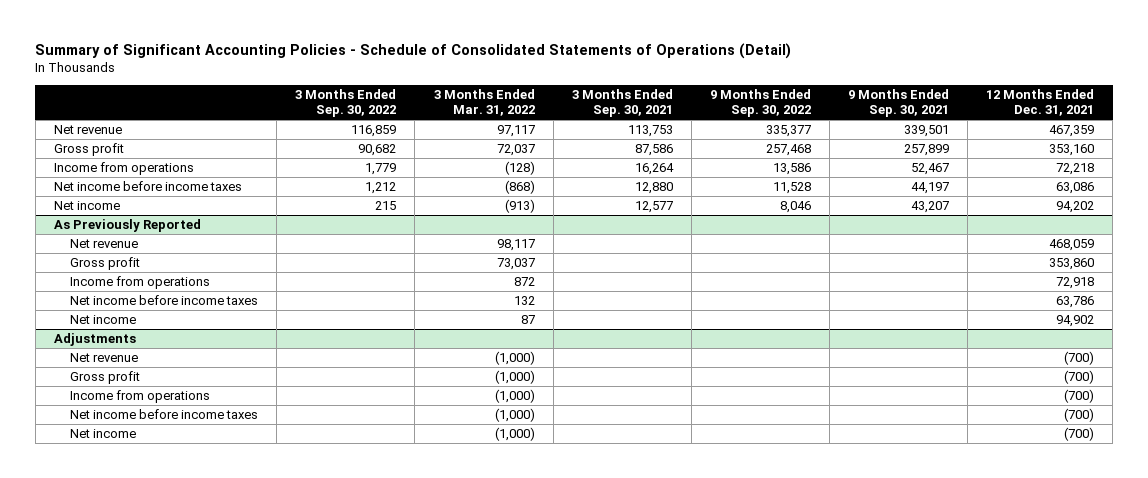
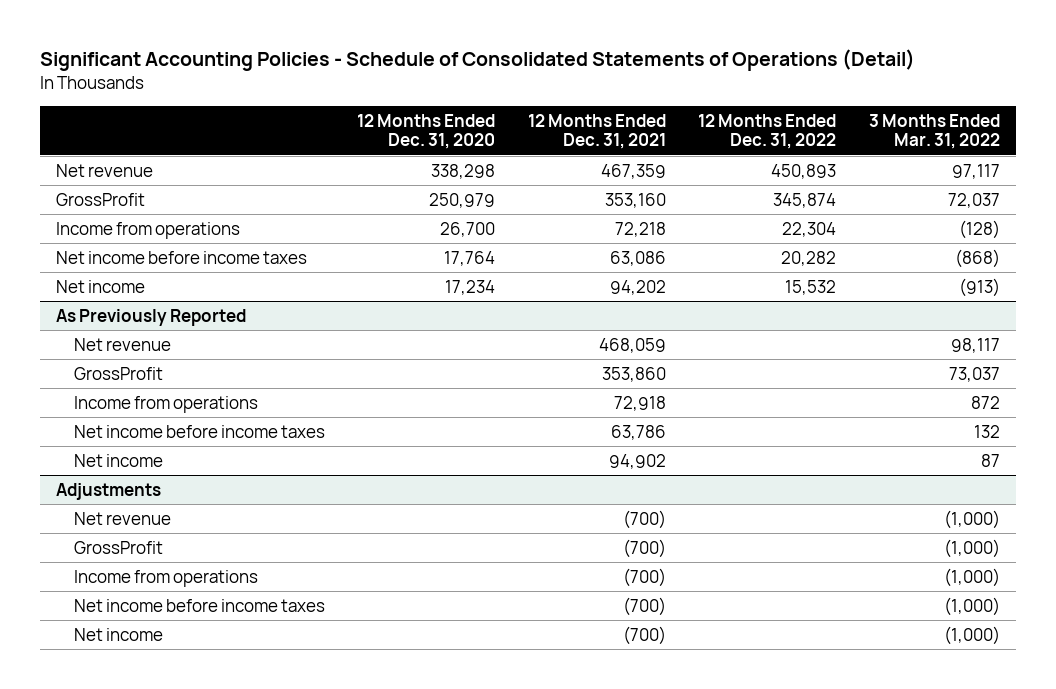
[35,43,792,60] Summary of Significant Accounting Policies - Schedule of Consolidated Statements of Operations (Detail) -> [39,49,915,72] Significant Accounting Policies - Schedule of Consolidated Statements of Operations (Detail)
[295,89,397,118] 3 Months Ended Sep. 30, 2022 -> none
[571,89,673,118] 3 Months Ended Sep. 30, 2021 -> none
[709,89,811,118] 9 Months Ended Sep. 30, 2022 -> none
[848,89,950,118] 9 Months Ended Sep. 30, 2021 -> none
none -> [357,113,496,150] 12 Months Ended Dec. 31, 2020
none -> [698,113,837,150] 12 Months Ended Dec. 31, 2022
[53,143,124,157] Gross profit -> [56,192,146,206] GrossProfit
[70,257,141,271] Gross profit -> [74,366,164,380] GrossProfit
[70,371,141,385] Gross profit -> [74,540,164,554] GrossProfit

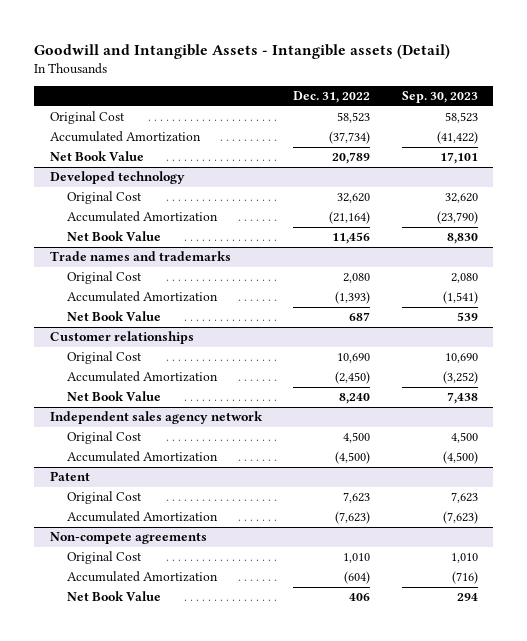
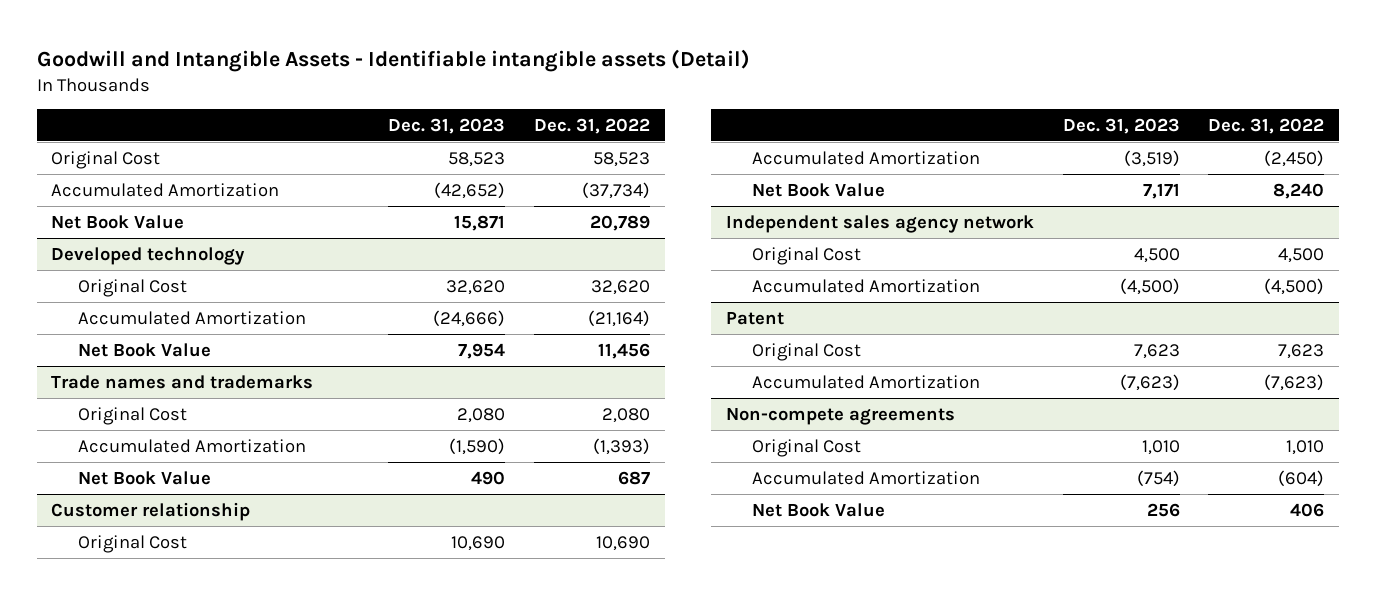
[33,43,450,59] Goodwill and Intangible Assets - Intangible assets (Detail) -> [36,48,750,72] Goodwill and Intangible Assets - Identifiable intangible assets (Detail)
[401,91,478,104] Sep. 30, 2023 -> none
none -> [388,118,506,135] Dec. 31, 2023
[49,331,194,345] Customer relationships -> [51,501,251,521] Customer relationship

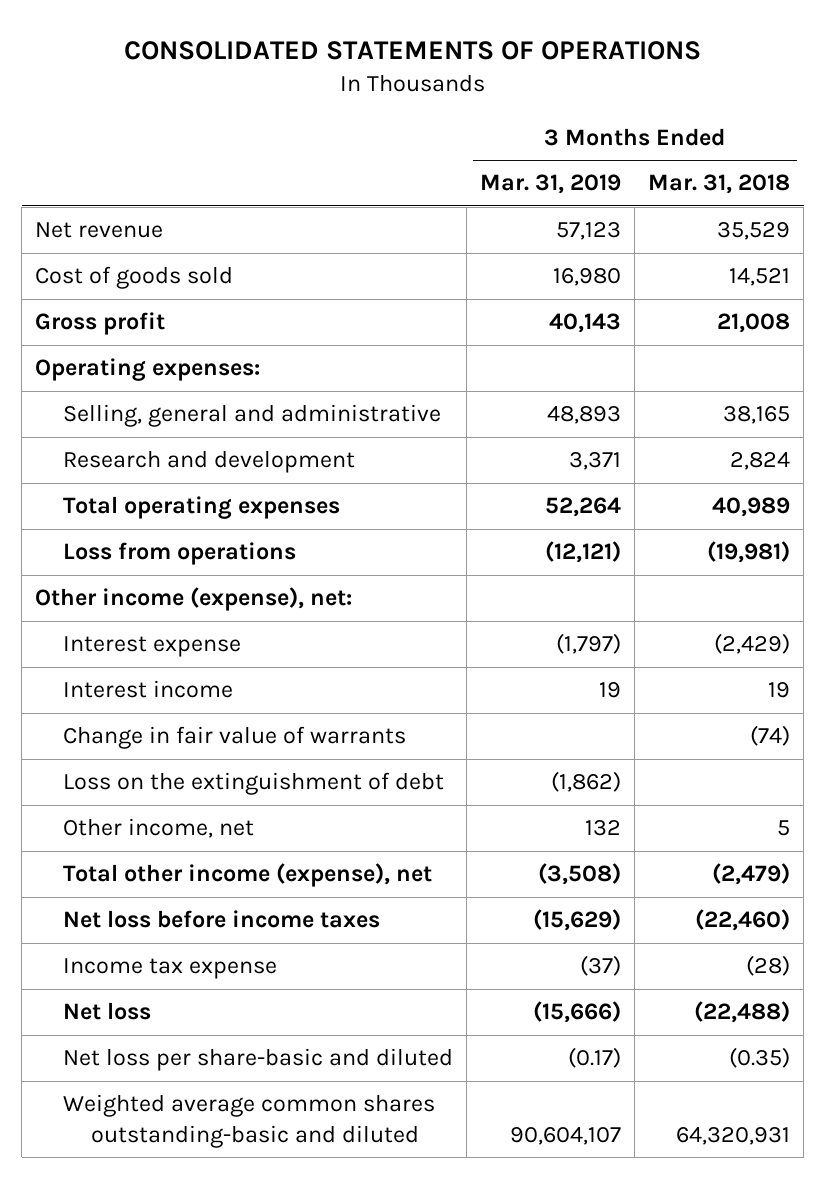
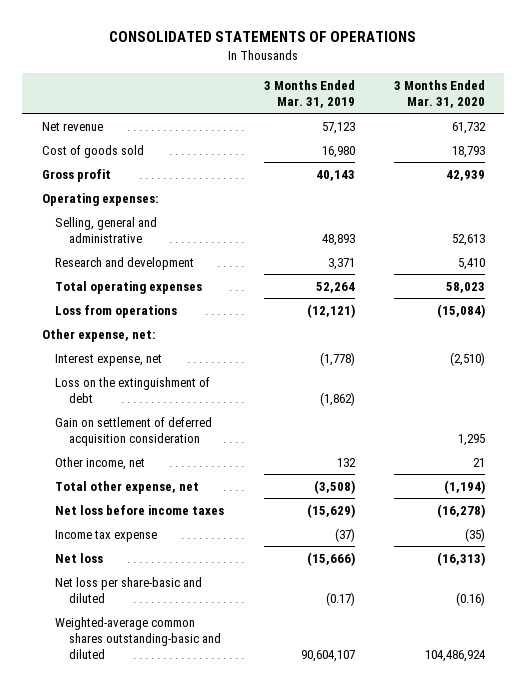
[648,174,791,195] Mar. 31, 2018 -> none
none -> [393,79,485,108] 3 Months Ended Mar. 31, 2020
[63,680,234,699] Interest income -> none
[63,726,407,750] Change in fair value of warrants -> none
[35,587,353,612] Other income (expense), net: -> [41,328,155,342] Other expense, net:
[63,636,242,658] Interest expense -> [55,353,163,366] Interest expense, net
[556,633,622,655] (1,797) -> [319,351,355,366] (1,778)
none -> [55,416,213,446] Gain on settlement of deferred acquisition consideration
[63,863,433,888] Total other income (expense), net -> [55,480,200,494] Total other expense, net
[63,1094,436,1148] Weighted average common shares outstanding-basic and diluted -> [55,616,222,659] Weighted-average common shares outstanding-basic and diluted

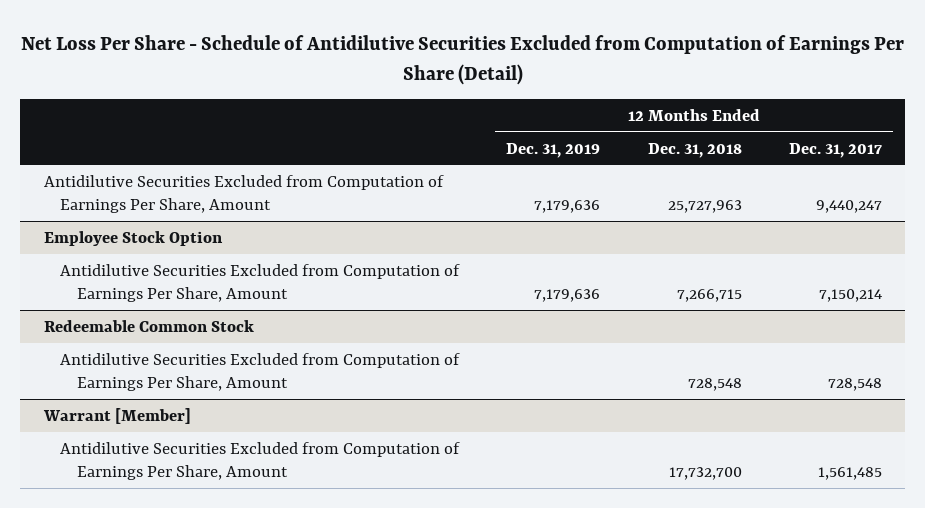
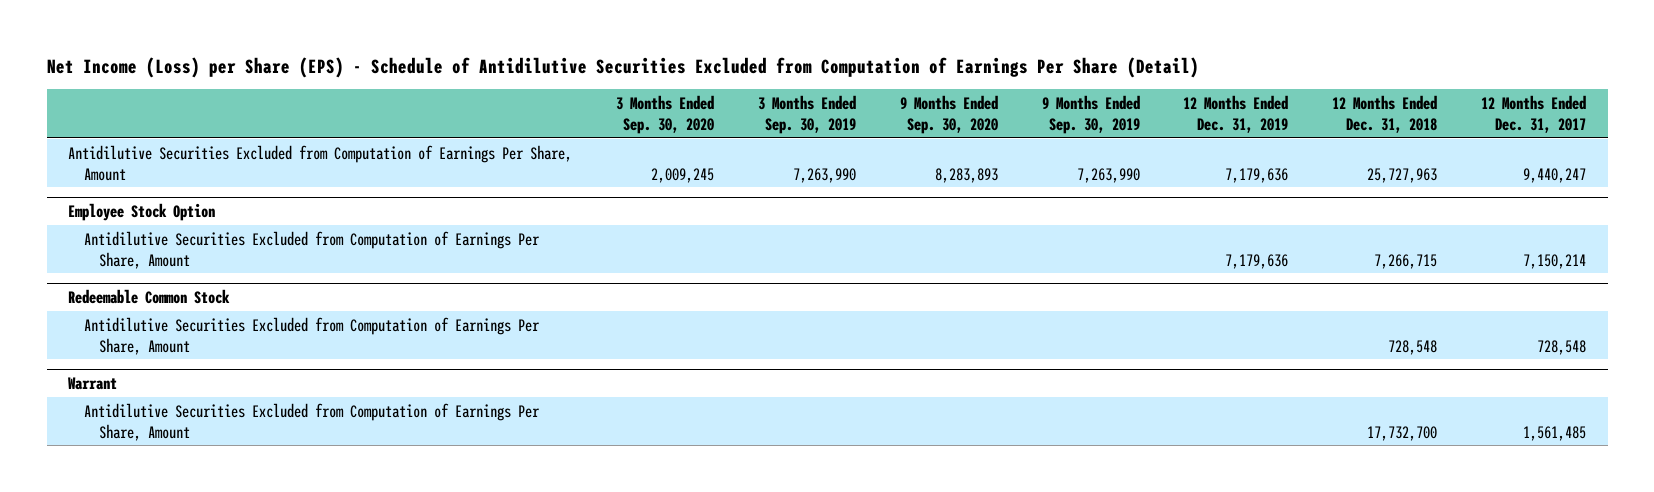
[20,34,904,85] Net Loss Per Share - Schedule of Antidilutive Securities Excluded from Computation of Earnings Per Share (Detail) -> [46,56,1199,78] Net Income (Loss) per Share (EPS) - Schedule of Antidilutive Securities Excluded from Computation of Earnings Per Share (Detail)
none -> [616,94,715,134] 3 Months Ended Sep. 30, 2020
none -> [758,94,857,134] 3 Months Ended Sep. 30, 2019
none -> [899,94,998,134] 9 Months Ended Sep. 30, 2020
none -> [1041,94,1140,134] 9 Months Ended Sep. 30, 2019
[42,407,191,424] Warrant [Member] -> [68,377,118,391] Warrant

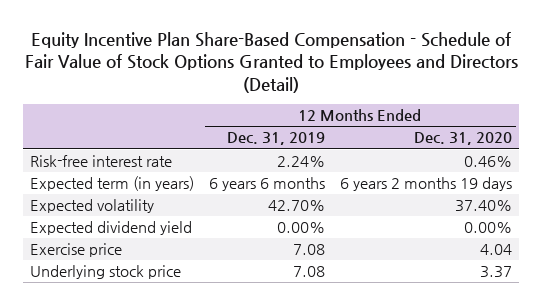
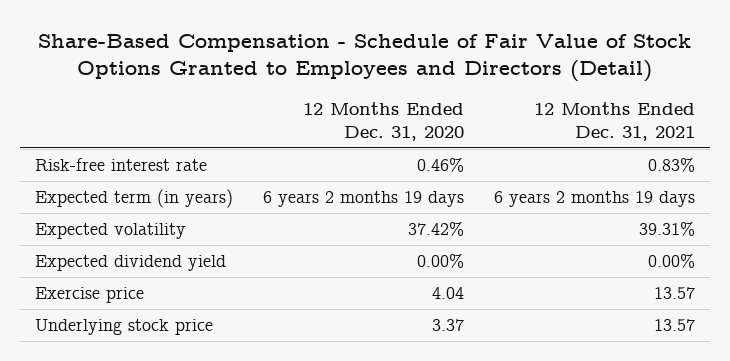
[25,32,519,93] Equity Incentive Plan Share-Based Compensation - Schedule of Fair Value of Stock Options Granted to Employees and Directors (Detail) -> [38,33,692,83] Share-Based Compensation - Schedule of Fair Value of Stock Options Granted to Employees and Directors (Detail)
[227,132,326,146] Dec. 31, 2019 -> none
none -> [533,102,695,141] 12 Months Ended Dec. 31, 2021
[454,200,512,213] 37.40% -> [408,221,465,237] 37.42%

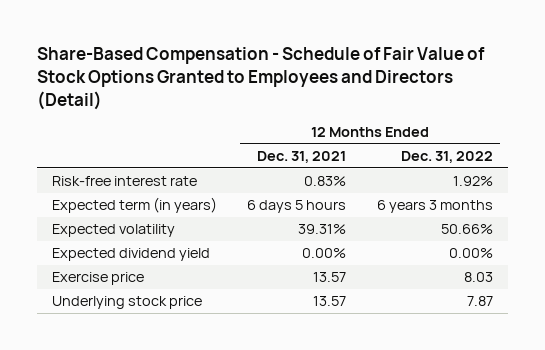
[303,102,465,141] 12 Months Ended Dec. 31, 2020 -> none
none -> [400,151,493,164] Dec. 31, 2022
[493,191,695,208] 6 years 2 months 19 days -> [247,200,347,214] 6 days 5 hours

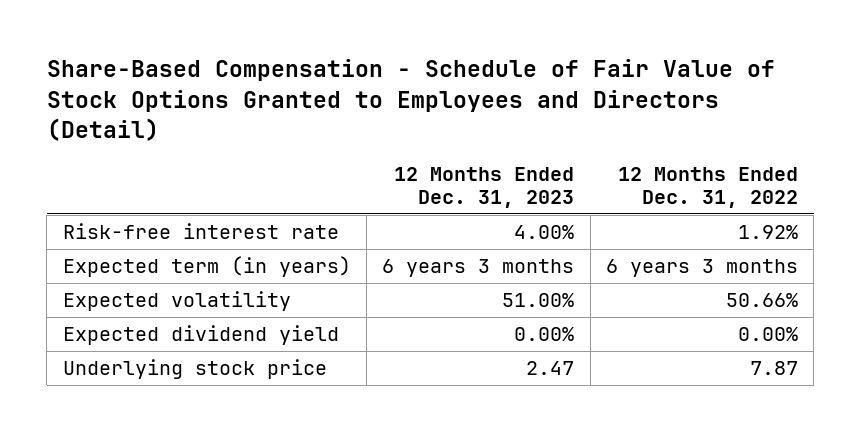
[257,151,347,164] Dec. 31, 2021 -> none
none -> [394,167,575,209] 12 Months Ended Dec. 31, 2023
[52,272,145,286] Exercise price -> none

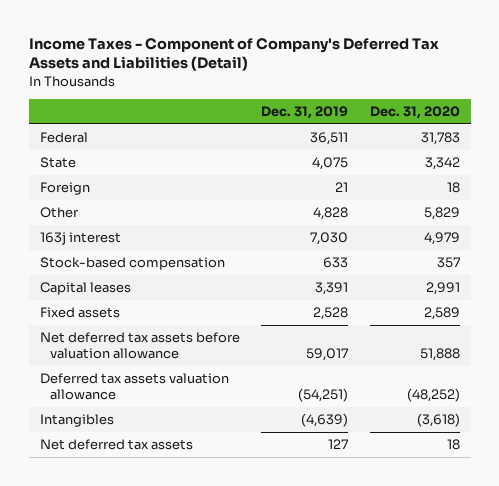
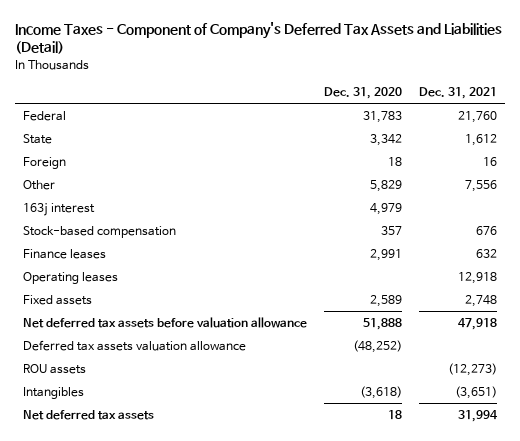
[261,105,349,119] Dec. 31, 2019 -> none
none -> [418,87,497,100] Dec. 31, 2021
[39,282,131,296] Capital leases -> [23,248,107,259] Finance leases
none -> [23,271,119,284] Operating leases
none -> [23,363,87,374] ROU assets

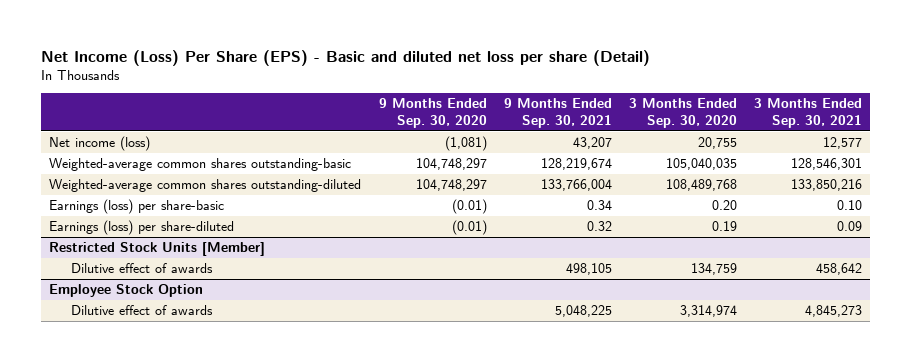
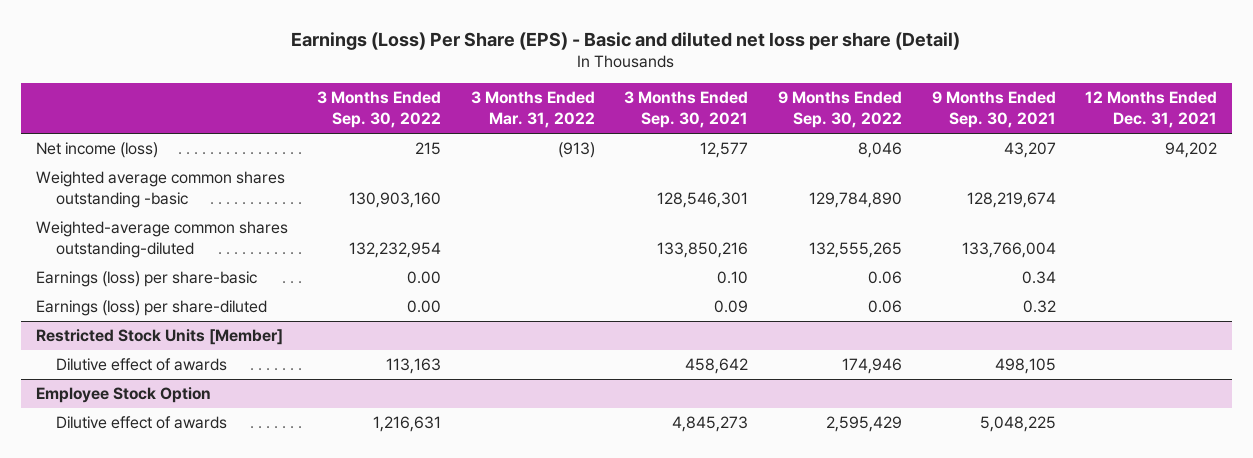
[40,49,650,66] Net Income (Loss) Per Share (EPS) - Basic and diluted net loss per share (Detail) -> [291,31,961,50] Earnings (Loss) Per Share (EPS) - Basic and diluted net loss per share (Detail)
[378,98,487,128] 9 Months Ended Sep. 30, 2020 -> none
[628,98,737,128] 3 Months Ended Sep. 30, 2020 -> none
none -> [317,91,442,129] 3 Months Ended Sep. 30, 2022
none -> [470,91,595,129] 3 Months Ended Mar. 31, 2022
none -> [777,91,902,129] 9 Months Ended Sep. 30, 2022
none -> [1085,91,1218,129] 12 Months Ended Dec. 31, 2021
[49,158,352,172] Weighted-average common shares outstanding-basic -> [35,171,285,209] Weighted average common shares outstanding -basic

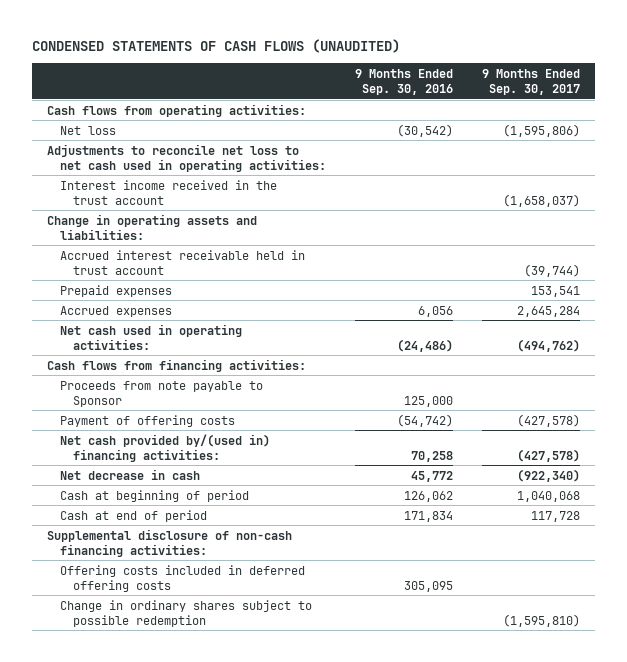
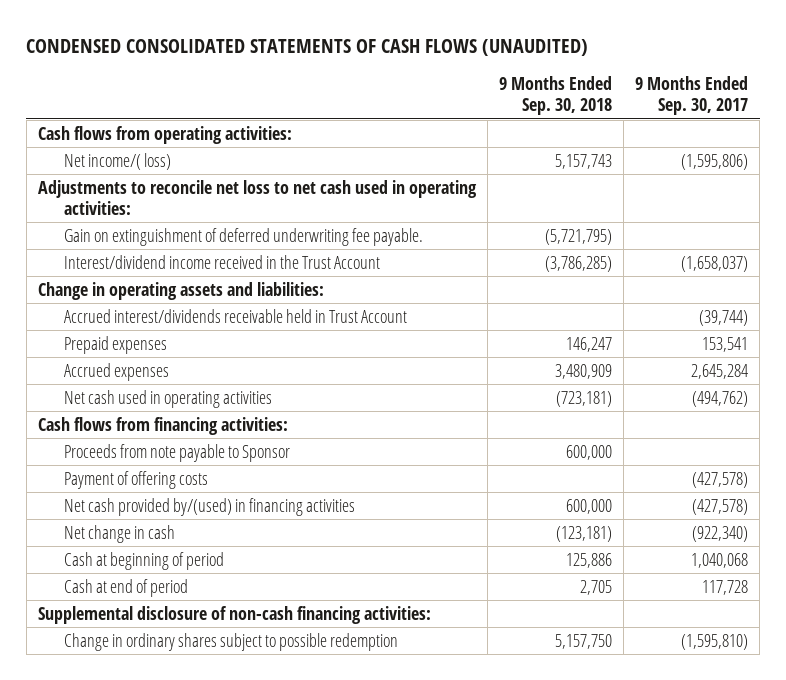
[32,39,401,54] CONDENSED STATEMENTS OF CASH FLOWS (UNAUDITED) -> [26,39,589,57] CONDENSED CONSOLIDATED STATEMENTS OF CASH FLOWS (UNAUDITED)
[355,68,454,96] 9 Months Ended Sep. 30, 2016 -> none
none -> [499,76,613,116] 9 Months Ended Sep. 30, 2018
[59,125,116,135] Net loss -> [64,152,172,170] Net income/( loss)
none -> [64,227,424,246] Gain on extinguishment of deferred underwriting fee payable.
[59,179,277,205] Interest income received in the trust account -> [64,254,381,269] Interest/dividend income received in the Trust Account
[59,249,305,275] Accrued interest receivable held in trust account -> [64,308,408,323] Accrued interest/dividends receivable held in Trust Account
[59,323,242,350] Net cash used in operating activities: -> [64,389,273,408] Net cash used in operating activities
[59,433,270,462] Net cash provided by/(used in) financing activities: -> [64,497,356,516] Net cash provided by/(used) in financing activities
[59,468,200,480] Net decrease in cash -> [64,524,176,543] Net change in cash
[59,564,305,592] Offering costs included in deferred offering costs -> none

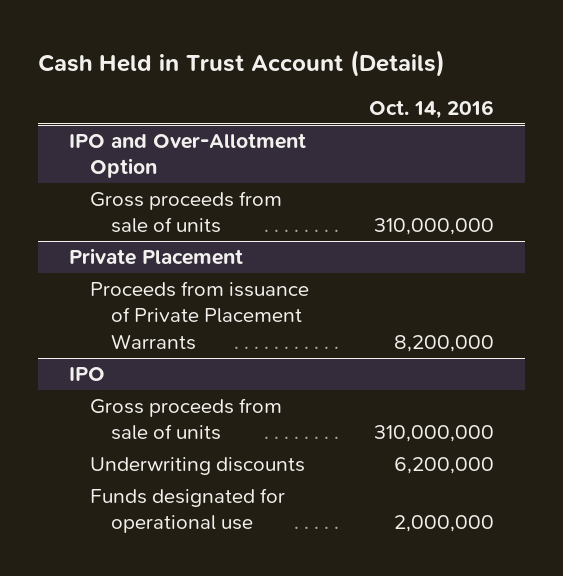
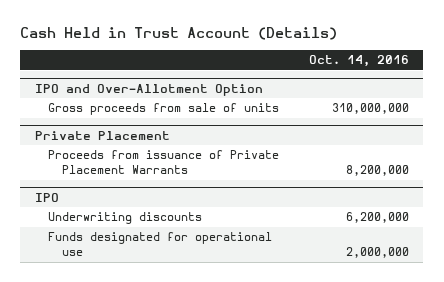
[89,397,282,441] Gross proceeds from sale of units -> none

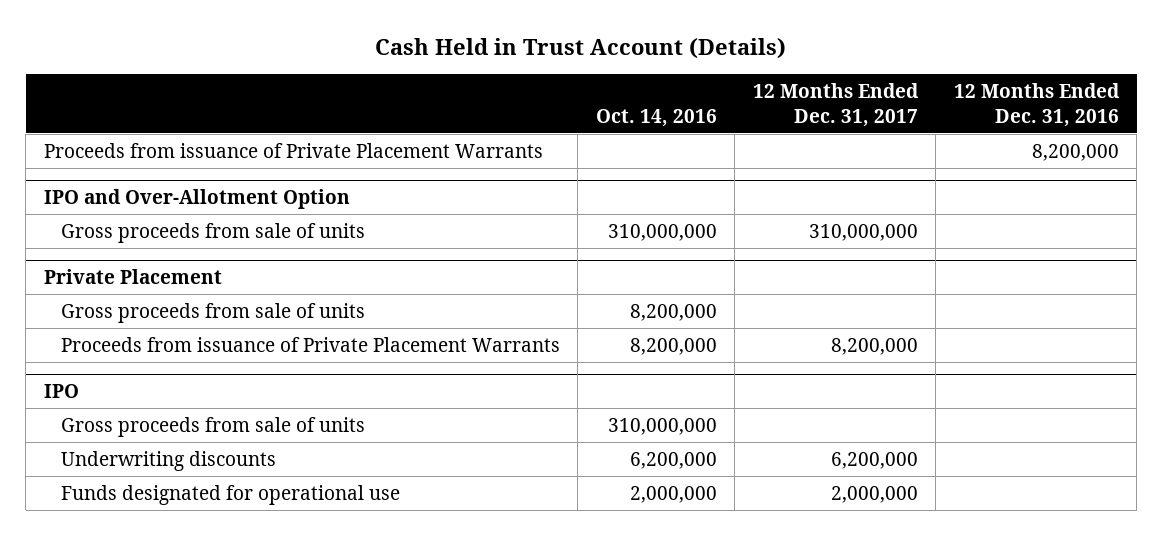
none -> [752,83,919,127] 12 Months Ended Dec. 31, 2017
none -> [953,83,1120,127] 12 Months Ended Dec. 31, 2016
none -> [43,142,543,158] Proceeds from issuance of Private Placement Warrants
none -> [60,302,365,323] Gross proceeds from sale of units
none -> [60,416,365,437] Gross proceeds from sale of units

